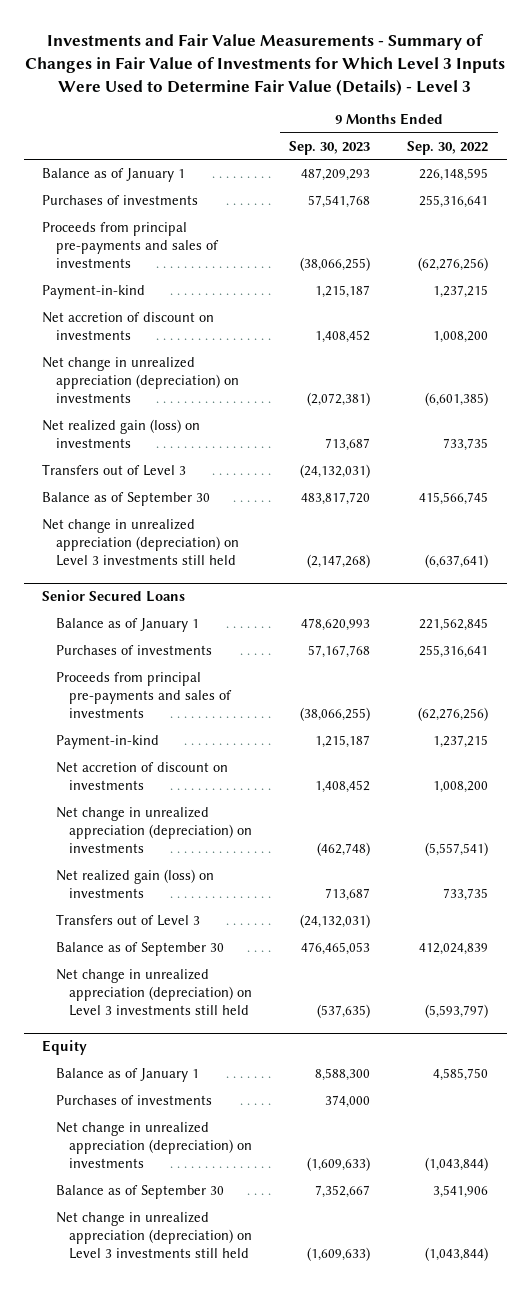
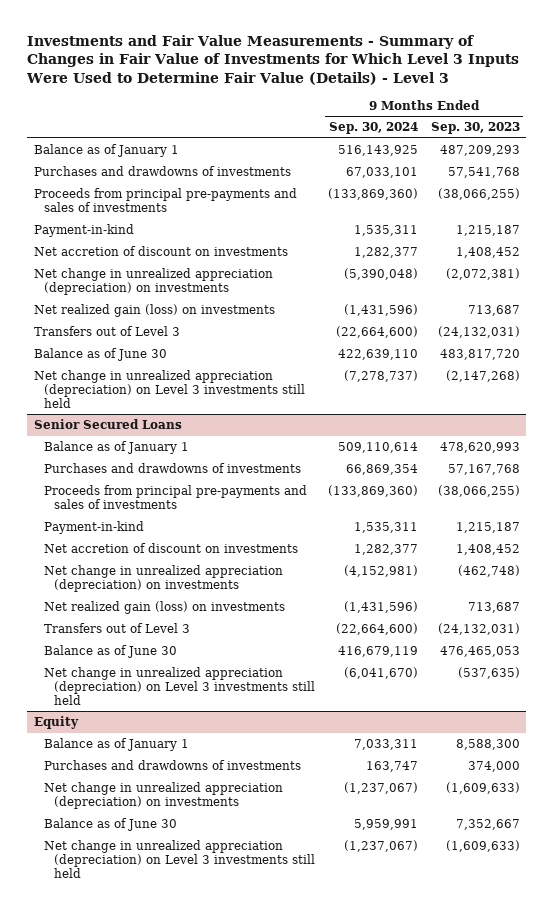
[407,140,489,155] Sep. 30, 2022 -> none
none -> [328,122,418,135] Sep. 30, 2024
[42,195,199,206] Purchases of investments -> [33,166,291,177] Purchases and drawdowns of investments
[42,492,211,507] Balance as of September 30 -> [33,348,167,362] Balance as of June 30
[55,645,212,656] Purchases of investments -> [43,463,301,474] Purchases and drawdowns of investments
[55,942,224,957] Balance as of September 30 -> [43,645,177,659] Balance as of June 30
[55,1095,212,1106] Purchases of investments -> [43,760,301,771] Purchases and drawdowns of investments
[55,1185,224,1200] Balance as of September 30 -> [43,818,177,832] Balance as of June 30

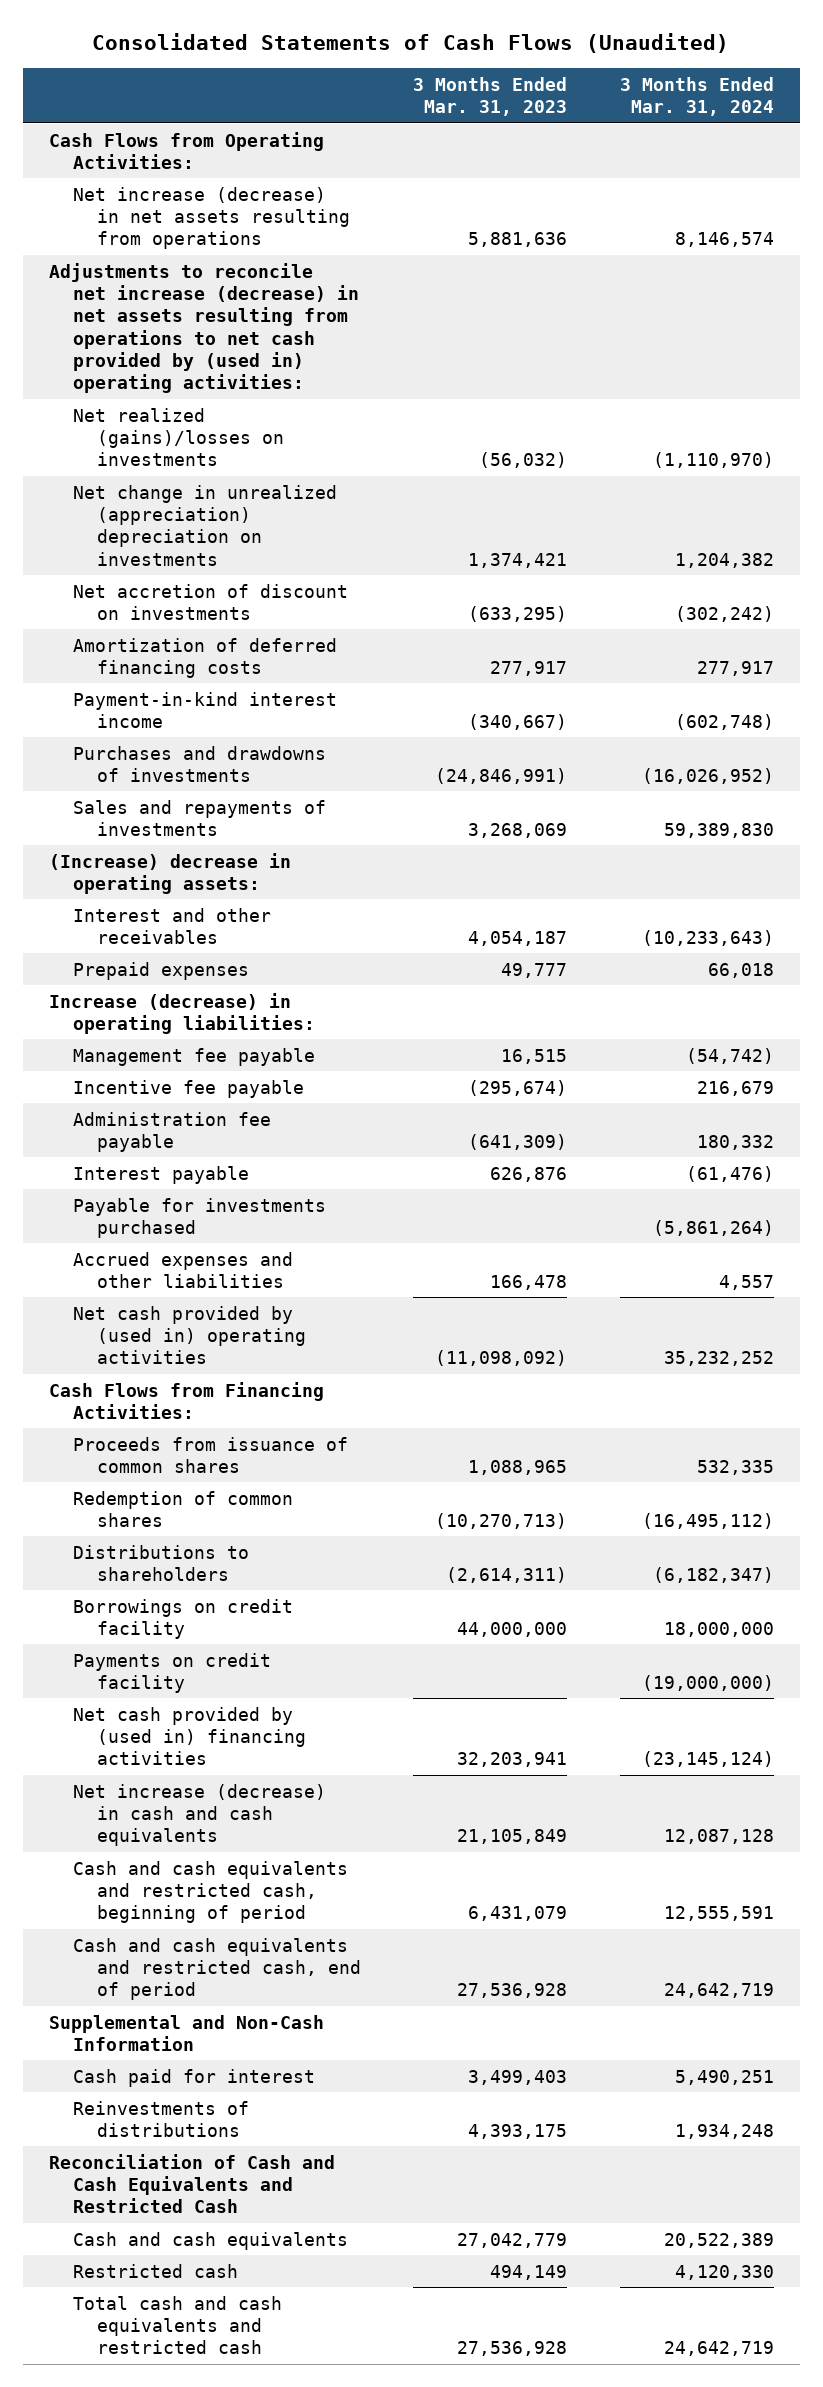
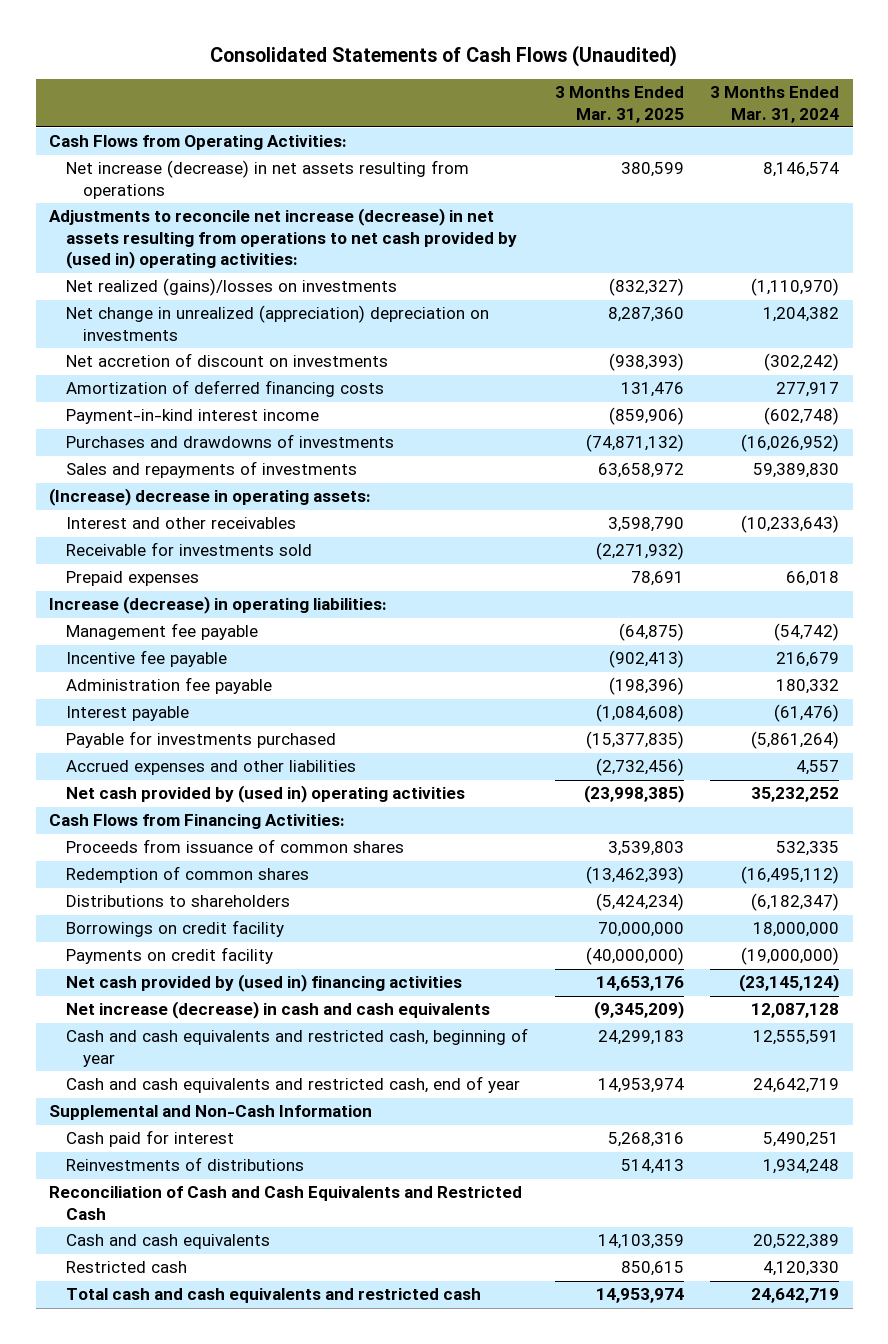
[413,76,568,117] 3 Months Ended Mar. 31, 2023 -> none
none -> [554,86,684,123] 3 Months Ended Mar. 31, 2025
none -> [66,542,313,557] Receivable for investments sold
[72,1860,348,1924] Cash and cash equivalents and restricted cash, beginning of period -> [66,1028,529,1067] Cash and cash equivalents and restricted cash, beginning of year
[72,1937,361,2001] Cash and cash equivalents and restricted cash, end of period -> [66,1076,521,1094] Cash and cash equivalents and restricted cash, end of year

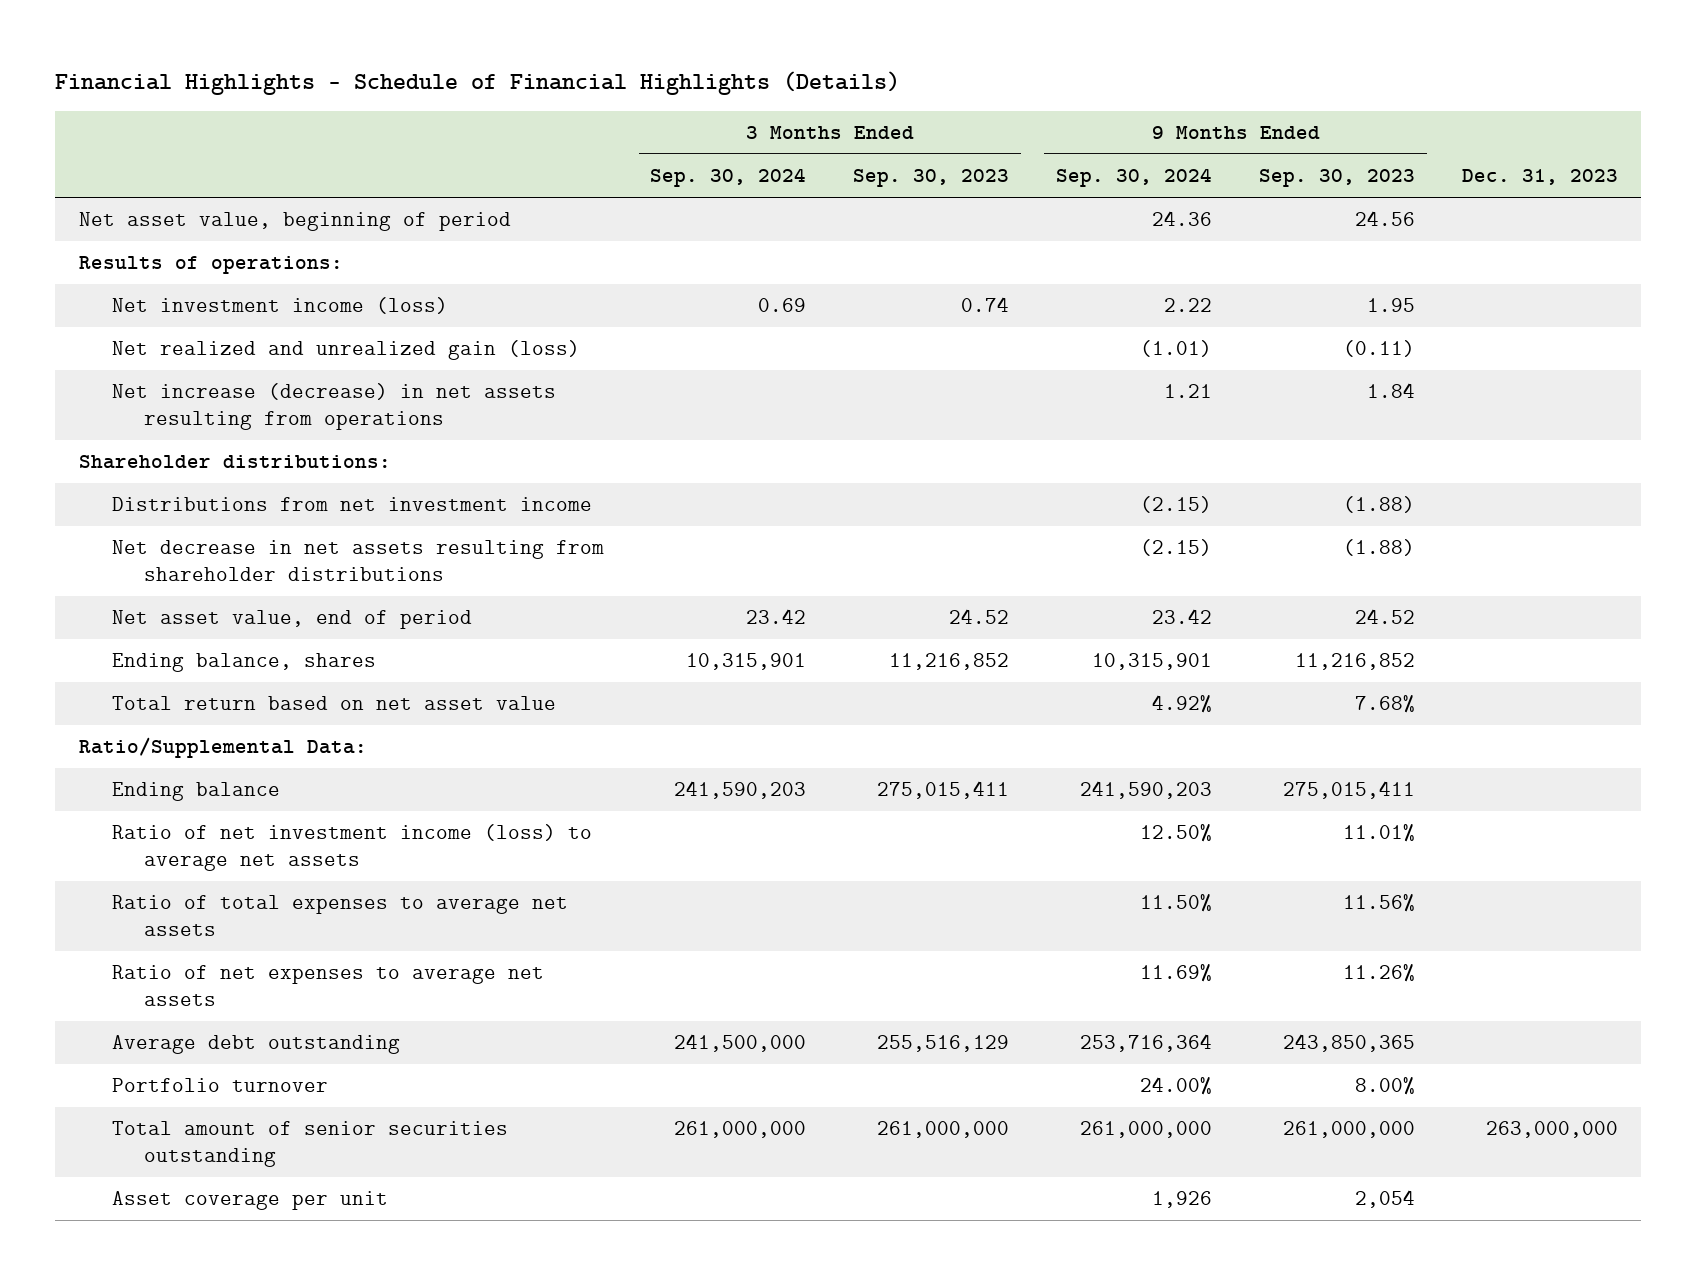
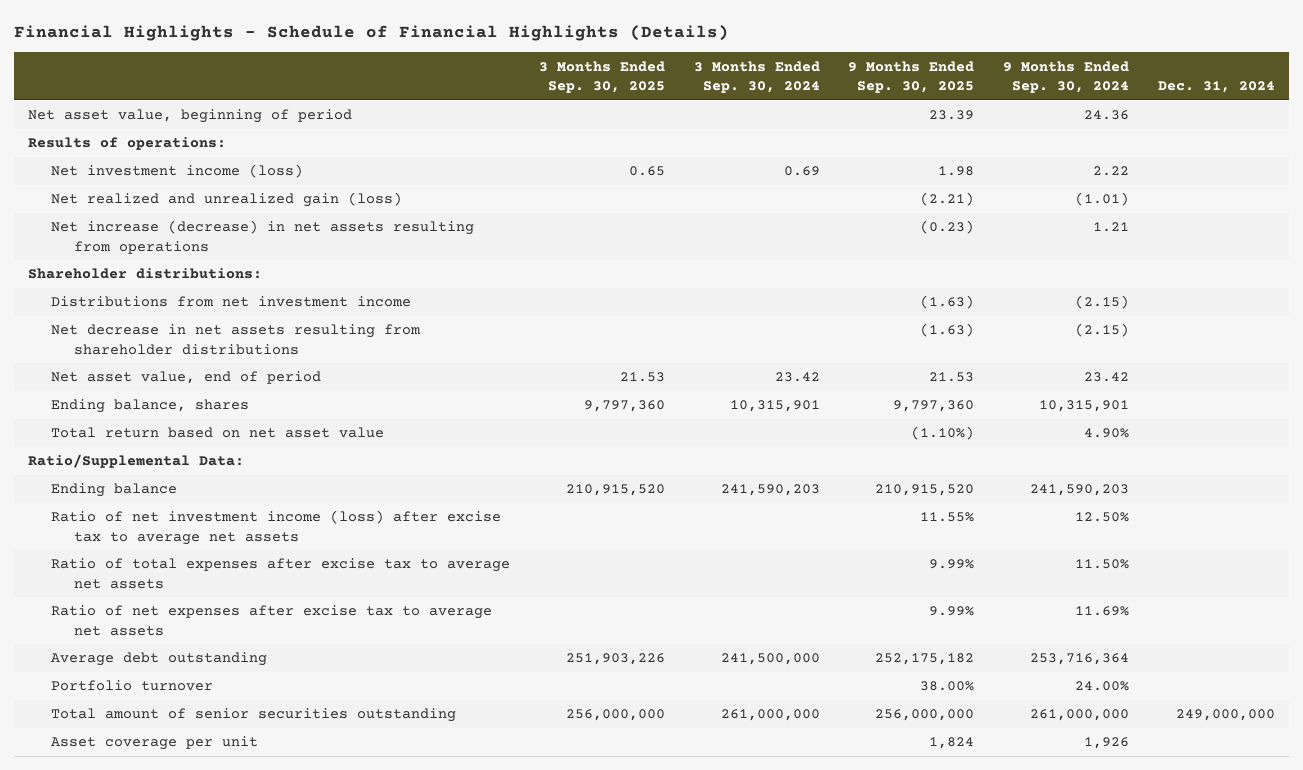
[853,169,1010,188] Sep. 30, 2023 -> none
[1258,169,1415,188] Sep. 30, 2023 -> none
[1461,169,1618,186] Dec. 31, 2023 -> none
none -> [538,60,665,94] 3 Months Ended Sep. 30, 2025
none -> [848,60,975,94] 9 Months Ended Sep. 30, 2025
none -> [1157,81,1275,94] Dec. 31, 2024
[1152,695,1213,714] 4.92% -> [1083,428,1129,439] 4.90%
[111,824,592,872] Ratio of net investment income (loss) to average net assets -> [51,510,502,545] Ratio of net investment income (loss) after excise tax to average net assets
[111,895,568,937] Ratio of total expenses to average net assets -> [51,558,511,589] Ratio of total expenses after excise tax to average net assets
[111,965,544,1007] Ratio of net expenses to average net assets -> [51,605,493,636] Ratio of net expenses after excise tax to average net assets

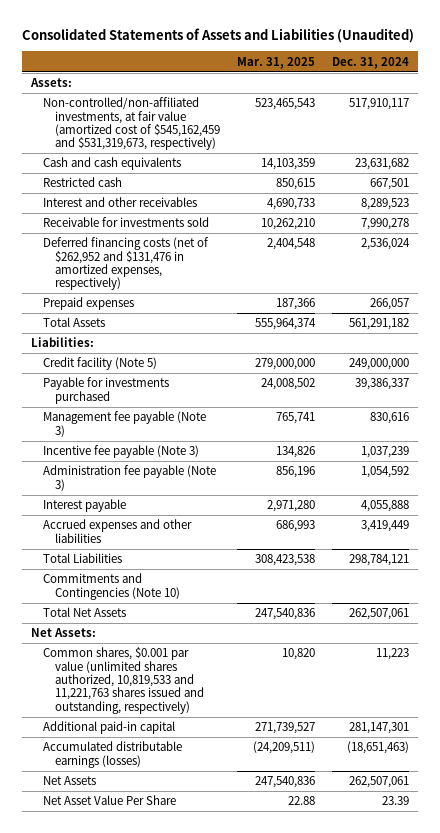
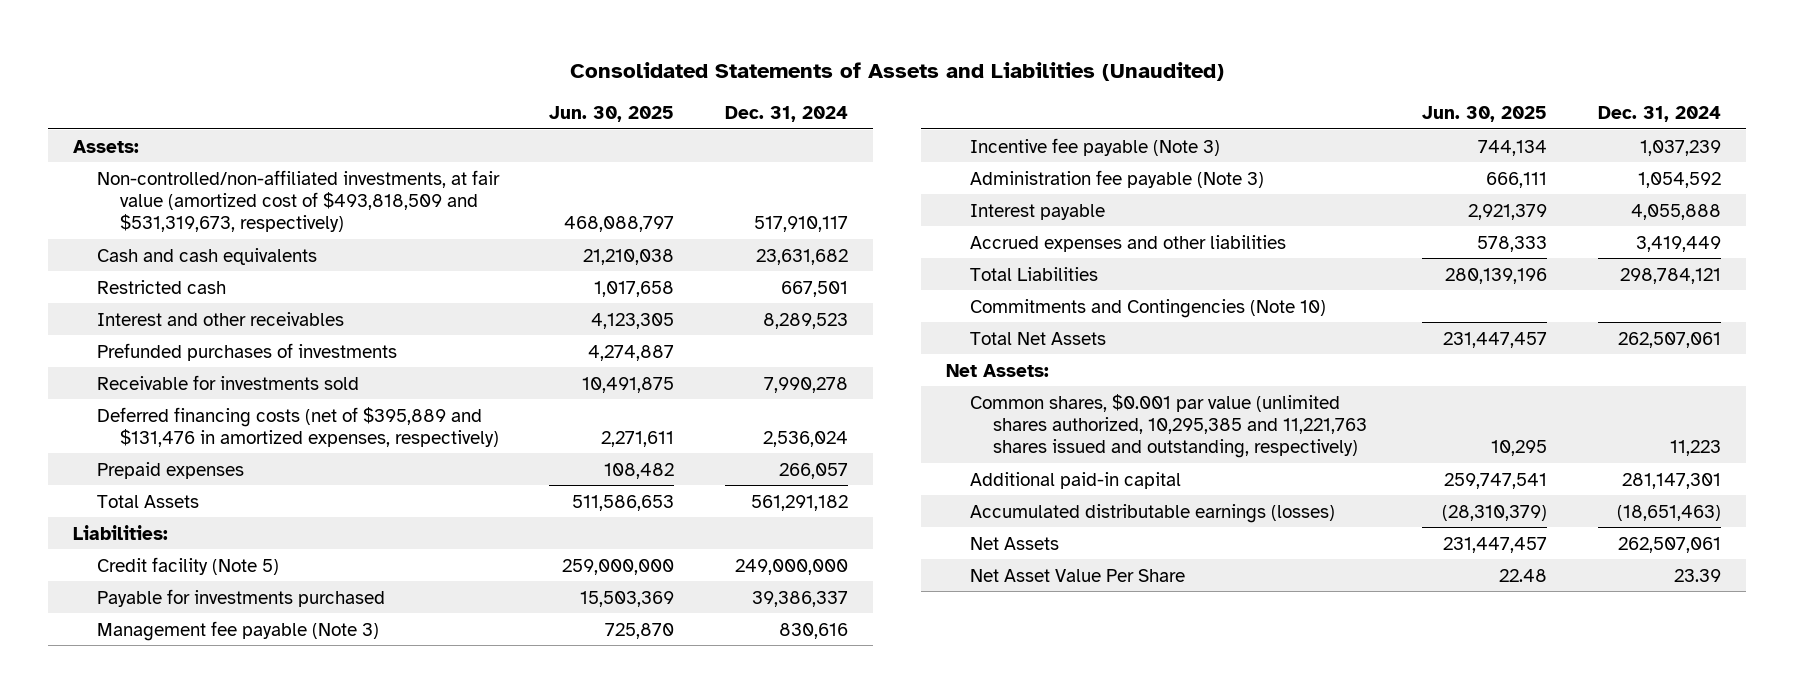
[237,56,316,69] Mar. 31, 2025 -> none
none -> [549,106,675,123] Jun. 30, 2025
[42,97,221,151] Non-controlled/non-affiliated investments, at fair value (amortized cost of $545,162,459 and $531,319,673, respectively) -> [96,169,500,233] Non-controlled/non-affiliated investments, at fair value (amortized cost of $493,818,509 and $531,319,673, respectively)
none -> [96,342,397,361] Prefunded purchases of investments
[42,237,209,291] Deferred financing costs (net of $262,952 and $131,476 in amortized expenses, respectively) -> [96,406,499,447] Deferred financing costs (net of $395,889 and $131,476 in amortized expenses, respectively)
[42,647,205,714] Common shares, $0.001 par value (unlimited shares authorized, 10,819,533 and 11,221,763 shares issued and outstanding, respectively) -> [969,393,1367,459] Common shares, $0.001 par value (unlimited shares authorized, 10,295,385 and 11,221,763 shares issued and outstanding, respectively)

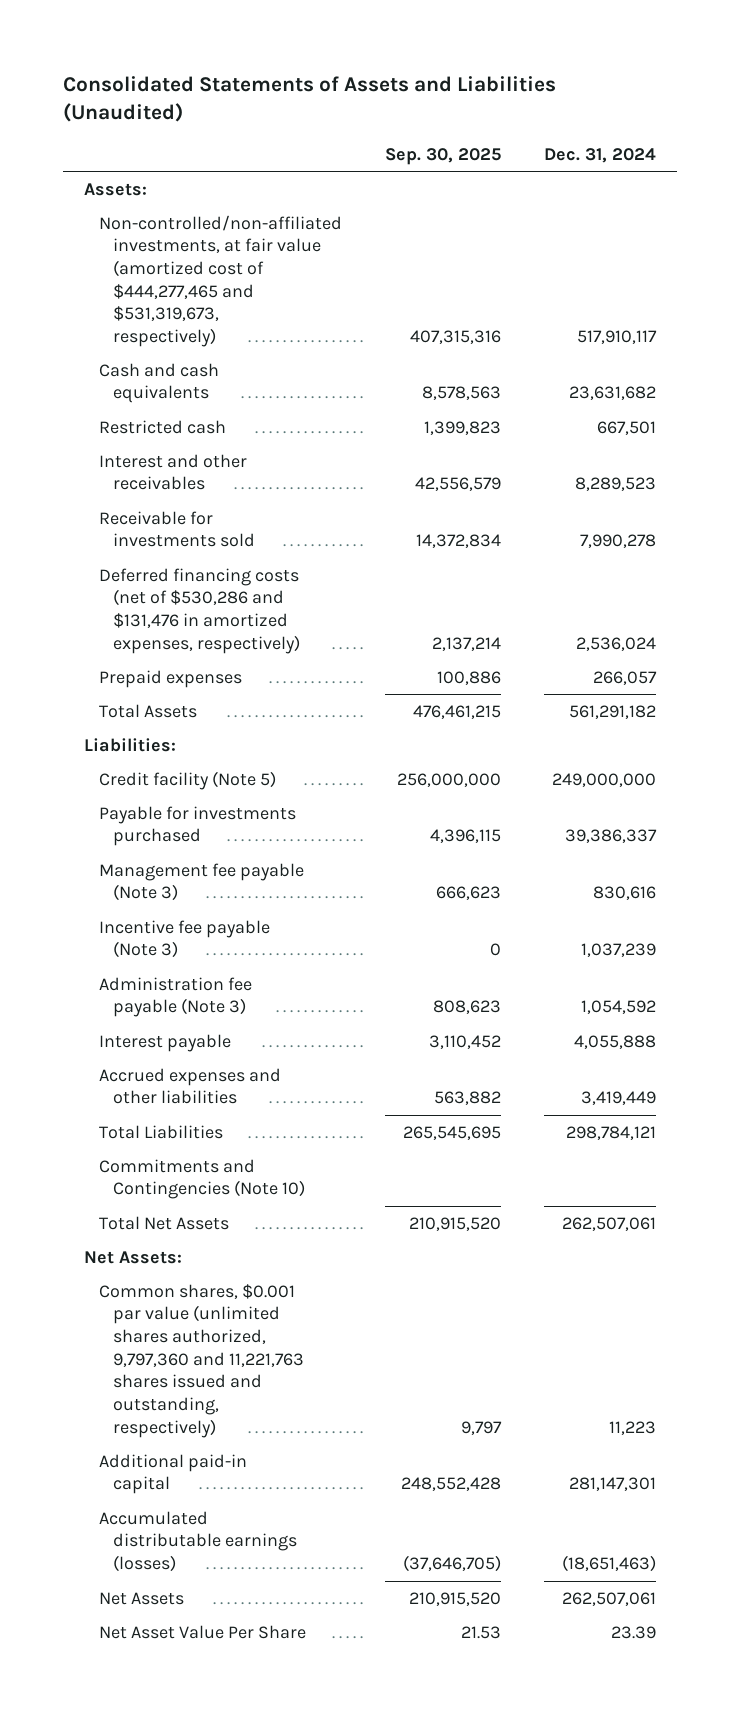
[549,106,675,123] Jun. 30, 2025 -> none
none -> [384,147,501,165] Sep. 30, 2025
[96,169,500,233] Non-controlled/non-affiliated investments, at fair value (amortized cost of $493,818,509 and $531,319,673, respectively) -> [98,214,342,348] Non-controlled/non-affiliated investments, at fair value (amortized cost of $444,277,465 and $531,319,673, respectively)
[96,342,397,361] Prefunded purchases of investments -> none
[96,406,499,447] Deferred financing costs (net of $395,889 and $131,476 in amortized expenses, respectively) -> [98,567,301,654] Deferred financing costs (net of $530,286 and $131,476 in amortized expenses, respectively)
[969,393,1367,459] Common shares, $0.001 par value (unlimited shares authorized, 10,295,385 and 11,221,763 shares issued and outstanding, respectively) -> [98,1283,305,1438] Common shares, $0.001 par value (unlimited shares authorized, 9,797,360 and 11,221,763 shares issued and outstanding, respectively)

